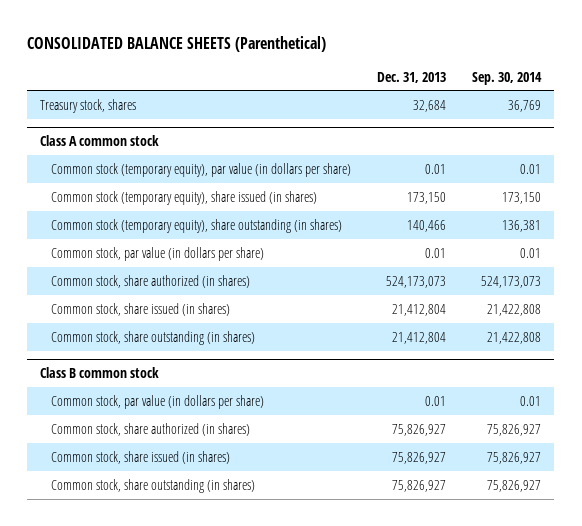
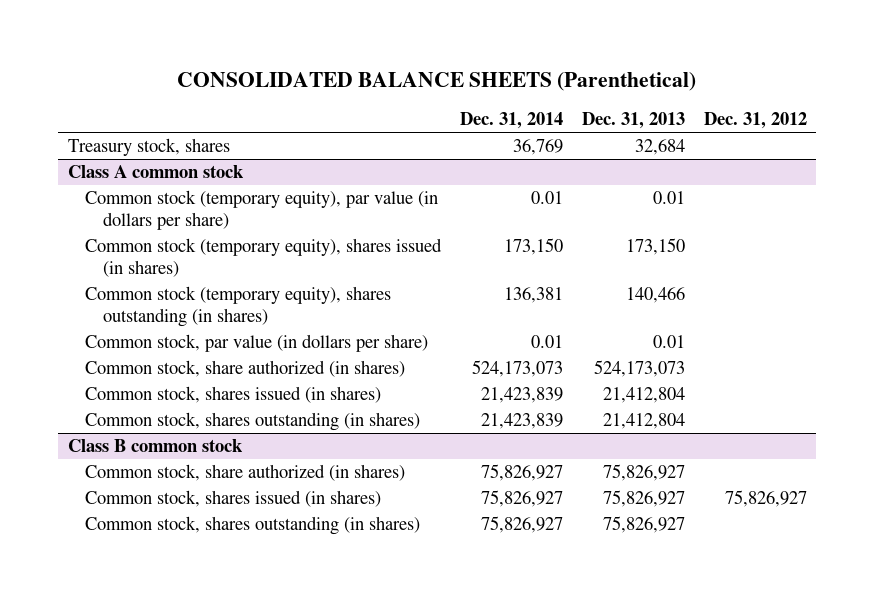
[472,71,543,85] Sep. 30, 2014 -> none
none -> [459,112,563,130] Dec. 31, 2014
none -> [703,112,807,130] Dec. 31, 2012
[50,190,317,205] Common stock (temporary equity), share issued (in shares) -> [85,238,443,278] Common stock (temporary equity), shares issued (in shares)
[50,218,342,233] Common stock (temporary equity), share outstanding (in shares) -> [85,286,392,328] Common stock (temporary equity), shares outstanding (in shares)
[50,302,230,316] Common stock, share issued (in shares) -> [85,386,382,404] Common stock, shares issued (in shares)
[50,330,255,345] Common stock, share outstanding (in shares) -> [85,412,421,432] Common stock, shares outstanding (in shares)
[50,394,264,409] Common stock, par value (in dollars per share) -> none
[50,450,230,464] Common stock, share issued (in shares) -> [85,490,382,508] Common stock, shares issued (in shares)
[50,478,255,493] Common stock, share outstanding (in shares) -> [85,516,421,536] Common stock, shares outstanding (in shares)

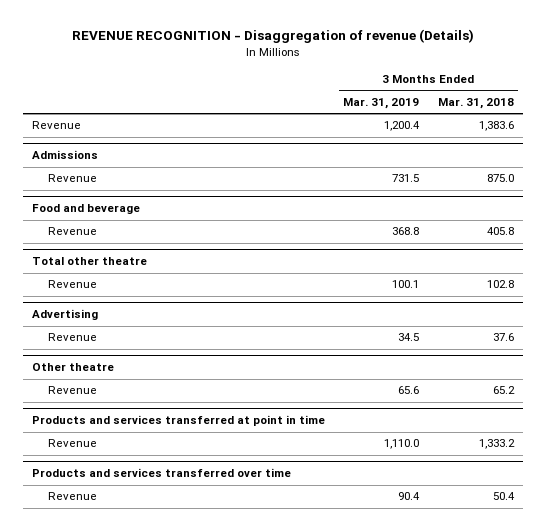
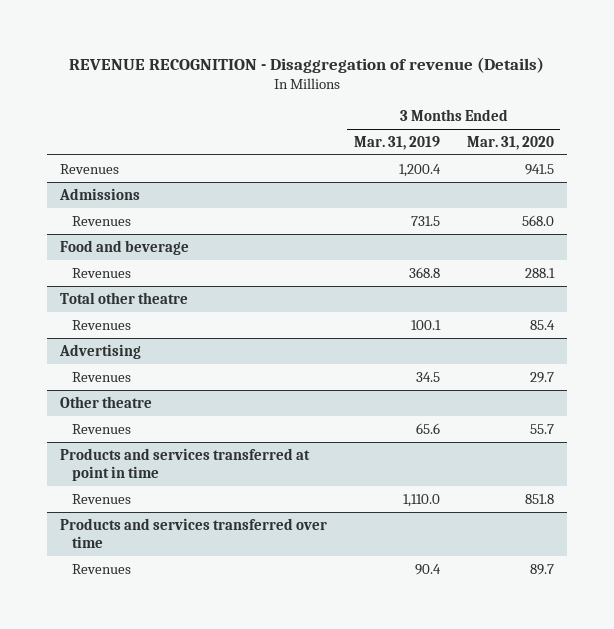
[437,97,514,109] Mar. 31, 2018 -> none
none -> [466,135,554,150] Mar. 31, 2020
[31,121,81,130] Revenue -> [60,163,120,174] Revenues
[48,174,98,183] Revenue -> [71,215,131,226] Revenues
[48,227,98,236] Revenue -> [71,267,131,278] Revenues
[48,280,98,289] Revenue -> [71,319,131,330] Revenues
[48,333,98,342] Revenue -> [71,371,131,382] Revenues
[48,386,98,395] Revenue -> [71,423,131,434] Revenues
[48,439,98,448] Revenue -> [71,493,131,504] Revenues
[48,492,98,501] Revenue -> [71,563,131,574] Revenues

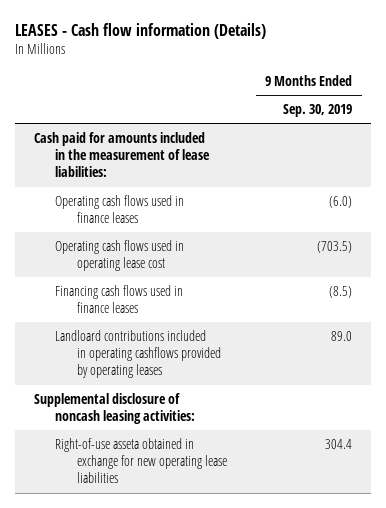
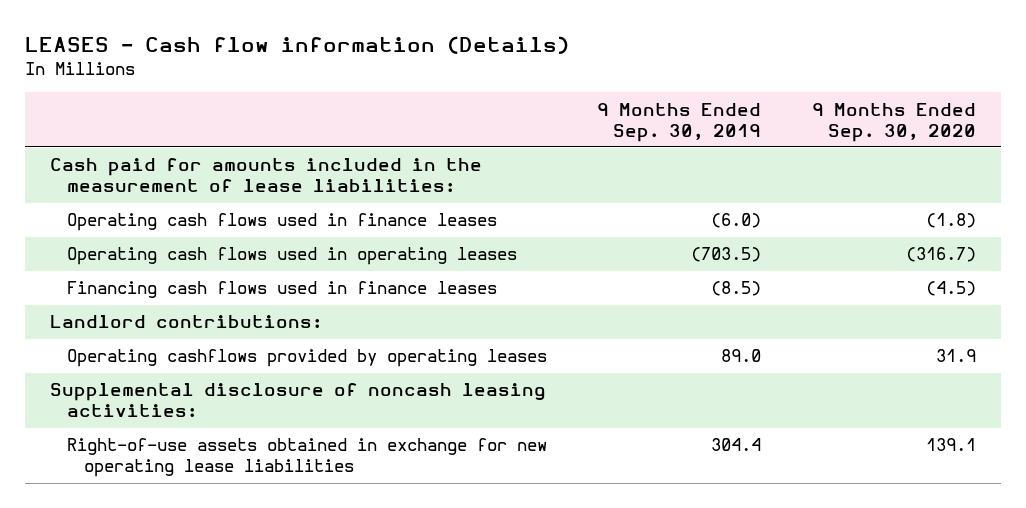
none -> [811,102,976,142] 9 Months Ended Sep. 30, 2020
[55,239,185,272] Operating cash flows used in operating lease cost -> [66,247,517,266] Operating cash flows used in operating leases
none -> [50,315,323,329] Landlord contributions:
[55,329,221,379] Landloard contributions included in operating cashflows provided by operating leases -> [66,349,547,368] Operating cashflows provided by operating leases
[55,437,227,484] Right-of-use asseta obtained in exchange for new operating lease liabilities -> [66,438,547,478] Right-of-use assets obtained in exchange for new operating lease liabilities

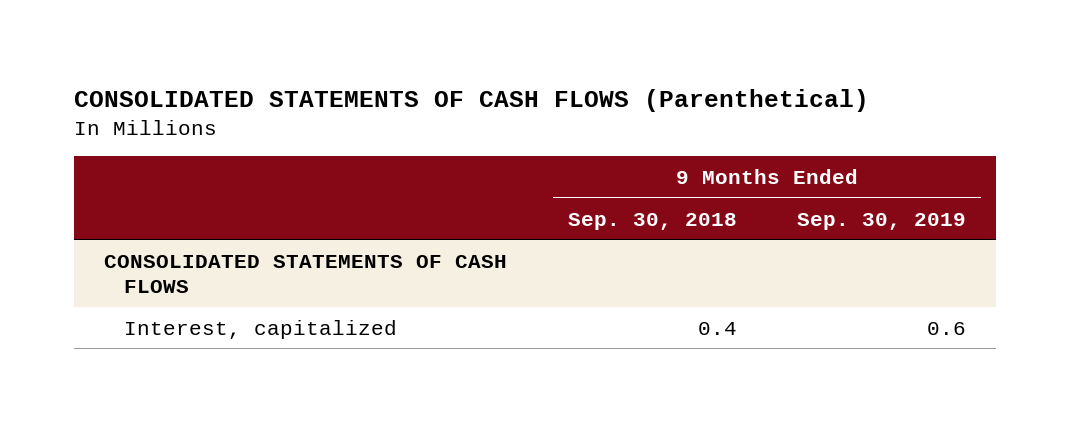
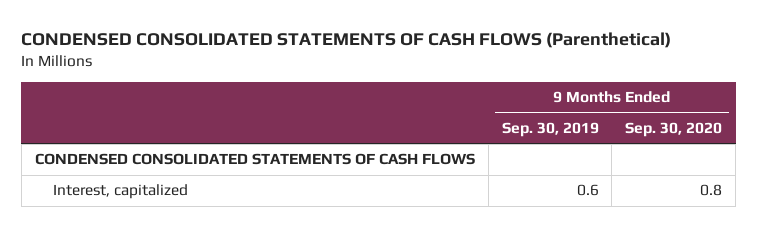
[73,88,869,112] CONSOLIDATED STATEMENTS OF CASH FLOWS (Parenthetical) -> [21,32,672,49] CONDENSED CONSOLIDATED STATEMENTS OF CASH FLOWS (Parenthetical)
[567,212,737,230] Sep. 30, 2018 -> none
none -> [625,121,723,137] Sep. 30, 2020
[104,254,508,294] CONSOLIDATED STATEMENTS OF CASH FLOWS -> [34,153,475,166] CONDENSED CONSOLIDATED STATEMENTS OF CASH FLOWS

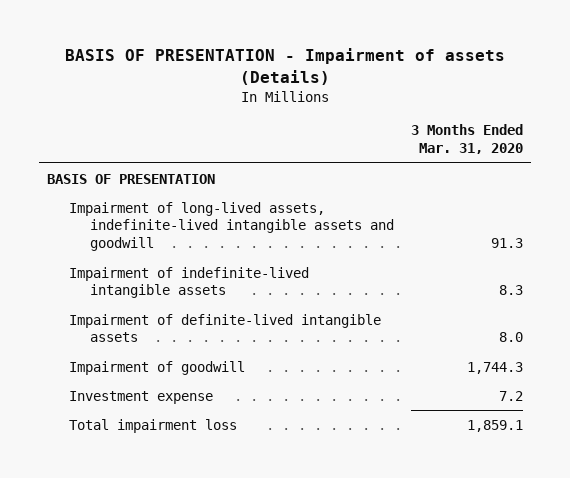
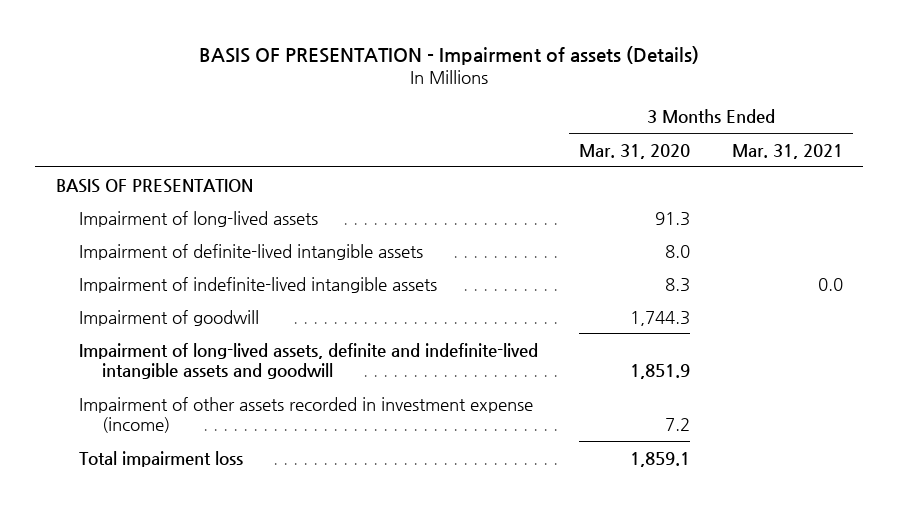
none -> [731,143,843,159] Mar. 31, 2021
[68,201,395,252] Impairment of long-lived assets, indefinite-lived intangible assets and goodwill -> [78,210,318,227] Impairment of long-lived assets
[68,266,309,299] Impairment of indefinite-lived intangible assets -> [78,276,437,293] Impairment of indefinite-lived intangible assets
[68,390,213,404] Investment expense -> none
none -> [78,342,538,379] Impairment of long-lived assets, definite and indefinite-lived intangible assets and goodwill
none -> [78,396,533,433] Impairment of other assets recorded in investment expense (income)

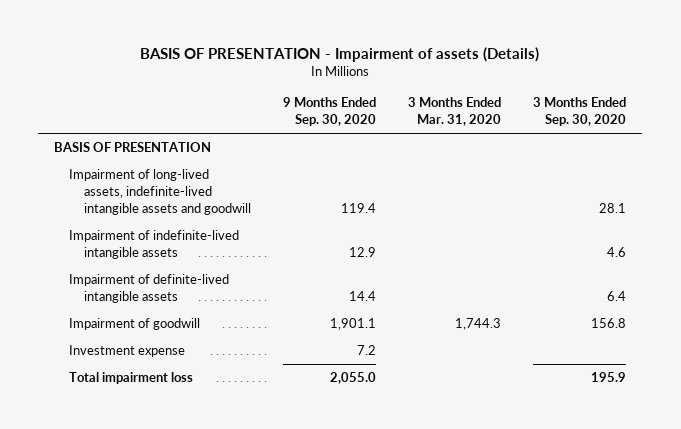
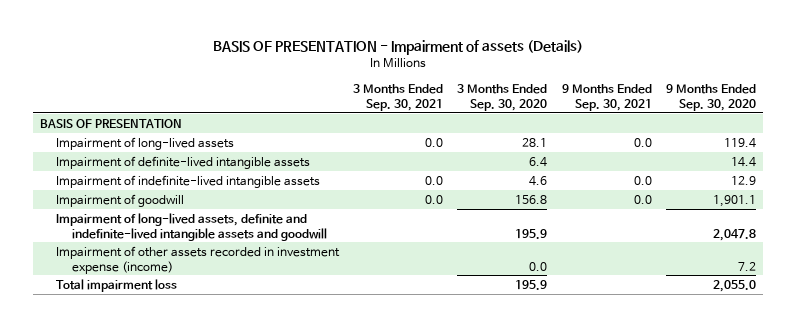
[408,97,502,127] 3 Months Ended Mar. 31, 2020 -> none
none -> [353,84,444,112] 3 Months Ended Sep. 30, 2021
none -> [561,84,652,112] 9 Months Ended Sep. 30, 2021
[69,169,252,215] Impairment of long-lived assets, indefinite-lived intangible assets and goodwill -> [55,136,234,150] Impairment of long-lived assets
[69,230,240,260] Impairment of indefinite-lived intangible assets -> [55,174,320,188] Impairment of indefinite-lived intangible assets
[69,345,186,358] Investment expense -> none
none -> [55,212,328,241] Impairment of long-lived assets, definite and indefinite-lived intangible assets and goodwill
none -> [55,245,340,274] Impairment of other assets recorded in investment expense (income)

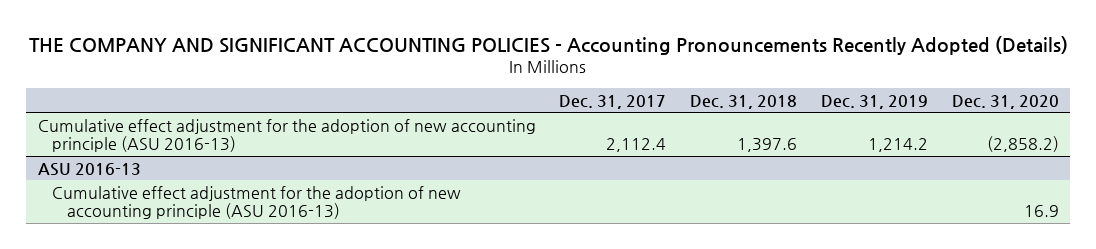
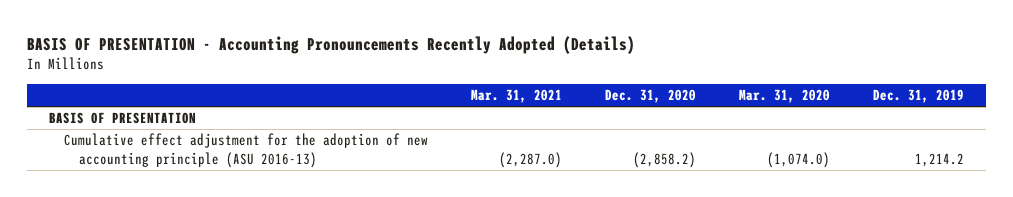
[29,35,1069,55] THE COMPANY AND SIGNIFICANT ACCOUNTING POLICIES - Accounting Pronouncements Recently Adopted (Details) -> [27,35,636,54] BASIS OF PRESENTATION - Accounting Pronouncements Recently Adopted (Details)
[559,95,667,110] Dec. 31, 2017 -> none
[690,95,798,110] Dec. 31, 2018 -> none
none -> [470,89,562,104] Mar. 31, 2021
none -> [738,89,830,104] Mar. 31, 2020
none -> [48,112,196,125] BASIS OF PRESENTATION
[37,162,141,176] ASU 2016-13 -> none
[52,185,462,220] Cumulative effect adjustment for the adoption of new accounting principle (ASU 2016-13) -> none

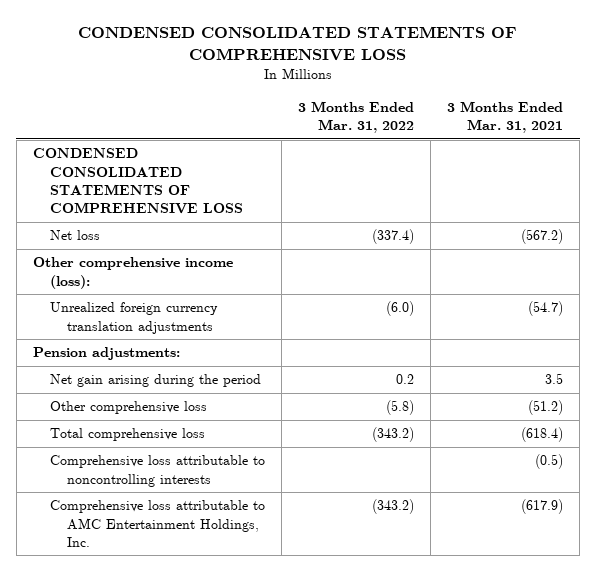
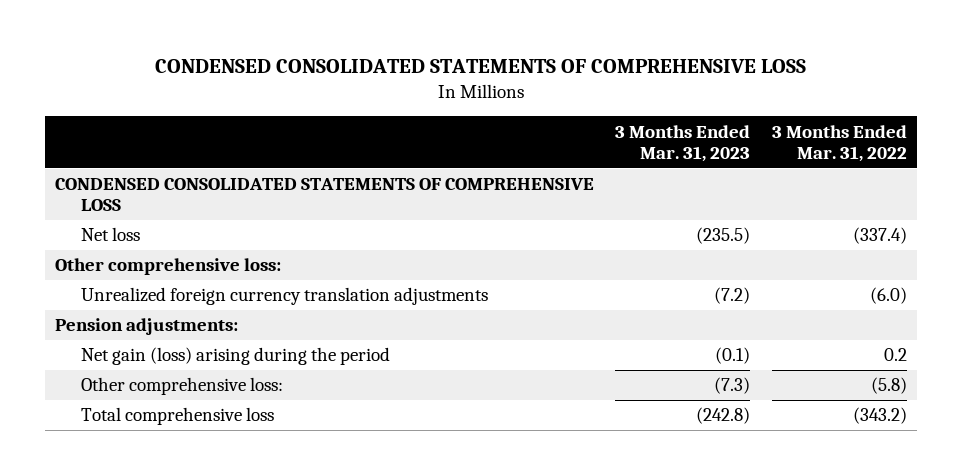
[447,100,564,134] 3 Months Ended Mar. 31, 2021 -> none
none -> [615,124,751,162] 3 Months Ended Mar. 31, 2023
[32,257,233,289] Other comprehensive income (loss): -> [55,258,282,276] Other comprehensive loss:
[50,374,262,388] Net gain arising during the period -> [81,347,391,366] Net gain (loss) arising during the period
[50,401,208,415] Other comprehensive loss -> [81,377,284,396] Other comprehensive loss:
[50,455,266,487] Comprehensive loss attributable to noncontrolling interests -> none
[50,500,266,547] Comprehensive loss attributable to AMC Entertainment Holdings, Inc. -> none

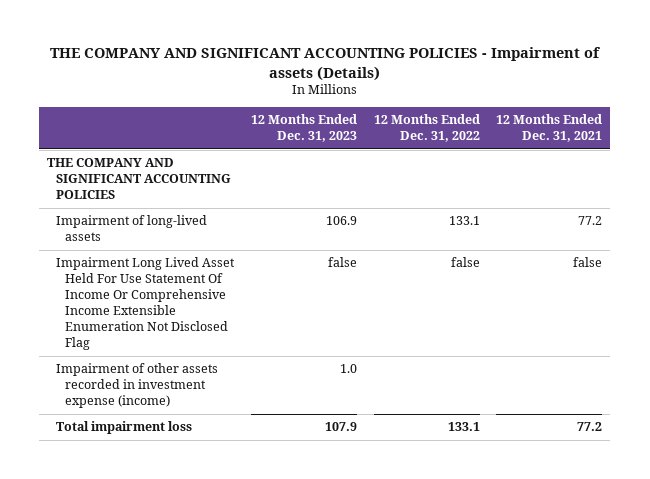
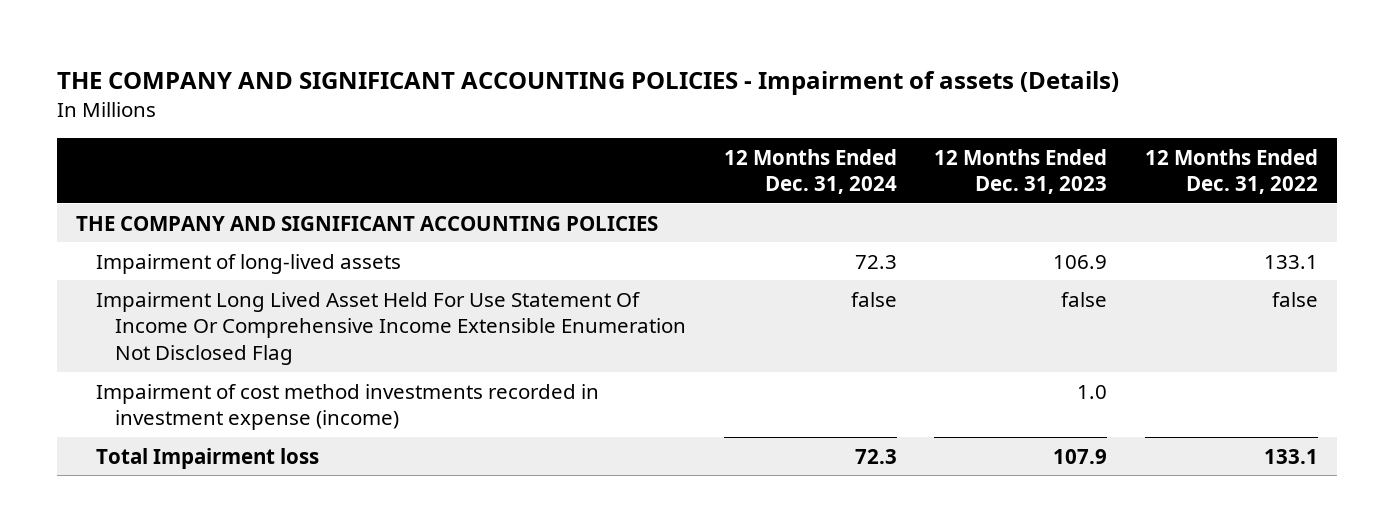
[496,114,603,143] 12 Months Ended Dec. 31, 2021 -> none
none -> [723,148,897,195] 12 Months Ended Dec. 31, 2024
[56,363,219,409] Impairment of other assets recorded in investment expense (income) -> [95,383,599,431] Impairment of cost method investments recorded in investment expense (income)
[56,421,193,435] Total impairment loss -> [95,447,319,469] Total Impairment loss

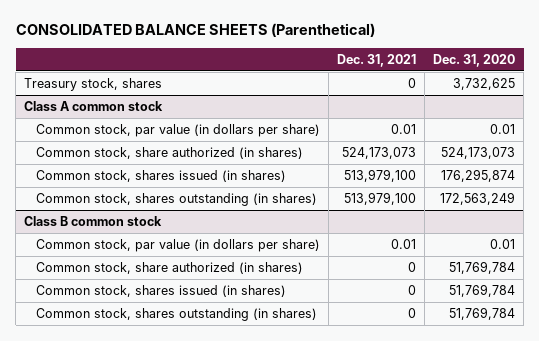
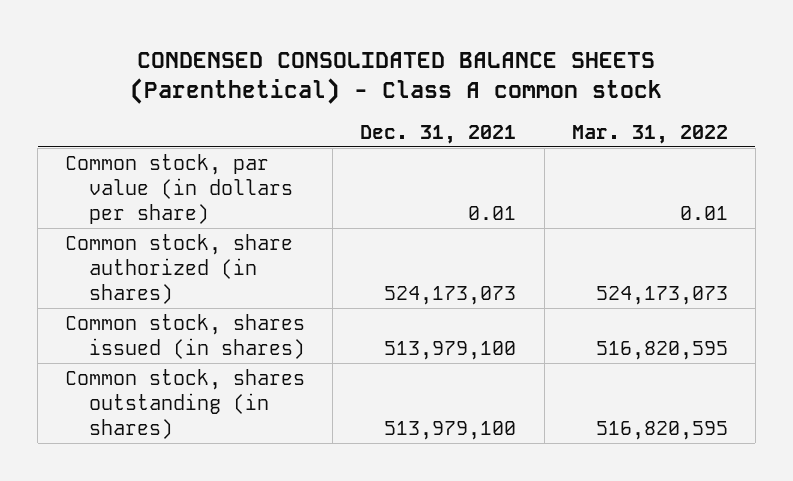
[15,23,375,38] CONSOLIDATED BALANCE SHEETS (Parenthetical) -> [130,51,663,104] CONDENSED CONSOLIDATED BALANCE SHEETS (Parenthetical) - Class A common stock
[433,53,516,67] Dec. 31, 2020 -> none
none -> [571,124,728,144] Mar. 31, 2022
[24,78,163,92] Treasury stock, shares -> none
[24,101,164,112] Class A common stock -> none
[24,216,163,227] Class B common stock -> none
[35,239,320,253] Common stock, par value (in dollars per share) -> none
[35,262,303,275] Common stock, share authorized (in shares) -> none
[35,285,286,298] Common stock, shares issued (in shares) -> none
[35,308,317,322] Common stock, shares outstanding (in shares) -> none

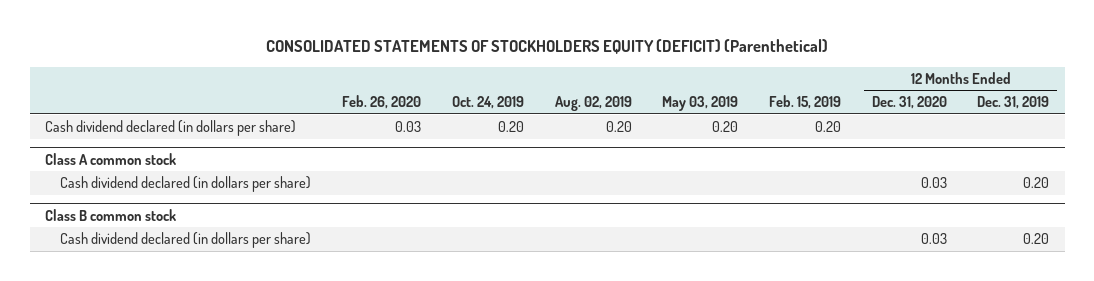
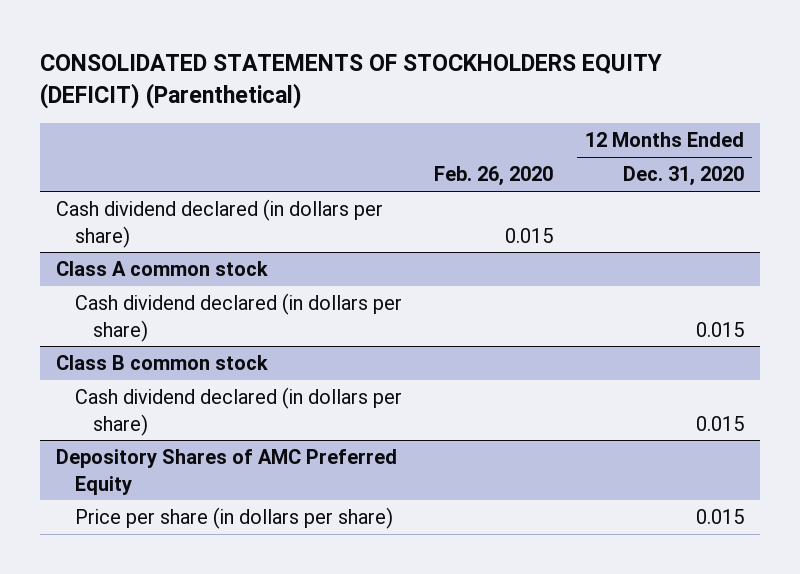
[451,96,524,110] Oct. 24, 2019 -> none
[554,96,632,112] Aug. 02, 2019 -> none
[662,96,739,112] May 03, 2019 -> none
[768,95,841,110] Feb. 15, 2019 -> none
[977,96,1050,110] Dec. 31, 2019 -> none
[395,121,422,133] 0.03 -> [504,227,553,243] 0.015
[920,177,947,189] 0.03 -> [696,321,745,337] 0.015
[920,233,947,245] 0.03 -> [696,415,745,431] 0.015
none -> [56,449,398,495] Depository Shares of AMC Preferred Equity
none -> [74,507,393,530] Price per share (in dollars per share)

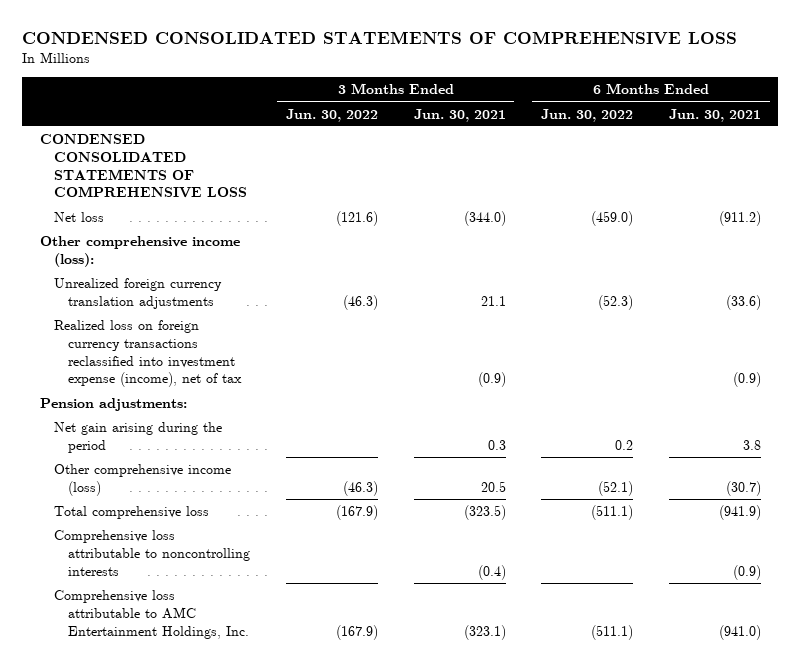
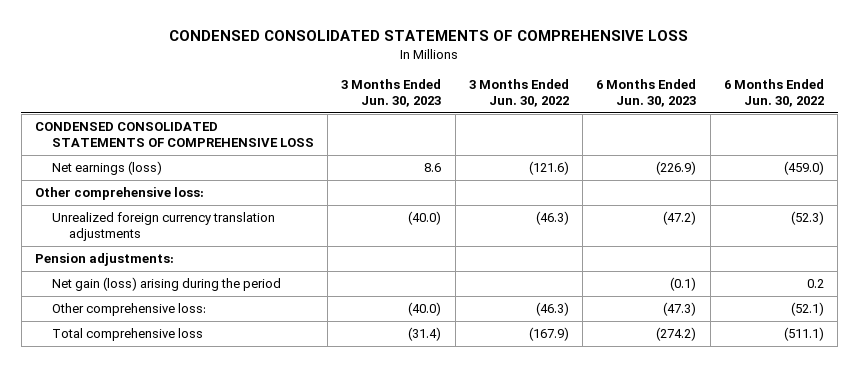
[413,108,506,122] Jun. 30, 2021 -> none
[668,108,761,122] Jun. 30, 2021 -> none
none -> [341,78,442,107] 3 Months Ended Jun. 30, 2023
none -> [596,78,697,107] 6 Months Ended Jun. 30, 2023
[54,212,105,223] Net loss -> [51,161,162,176] Net earnings (loss)
[39,236,240,267] Other comprehensive income (loss): -> [34,187,204,201] Other comprehensive loss:
[54,320,243,388] Realized loss on foreign currency transactions reclassified into investment expense (income), net of tax -> none
[54,422,223,453] Net gain arising during the period -> [51,277,281,292] Net gain (loss) arising during the period
[54,464,232,496] Other comprehensive income (loss) -> [51,303,206,317] Other comprehensive loss:
[54,530,251,576] Comprehensive loss attributable to noncontrolling interests -> none
[54,590,250,639] Comprehensive loss attributable to AMC Entertainment Holdings, Inc. -> none

